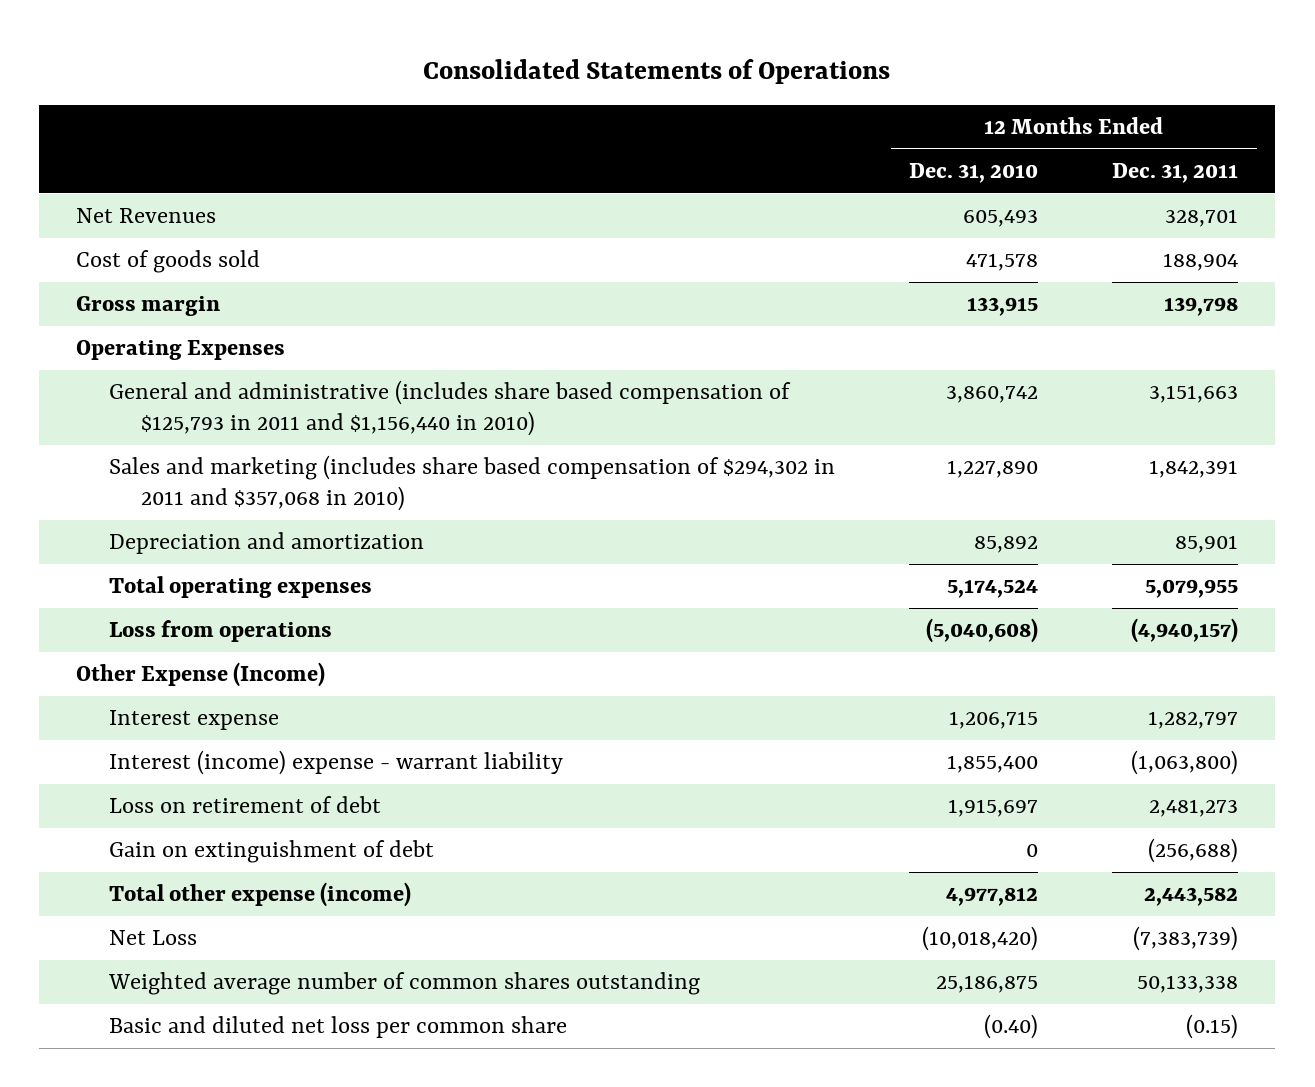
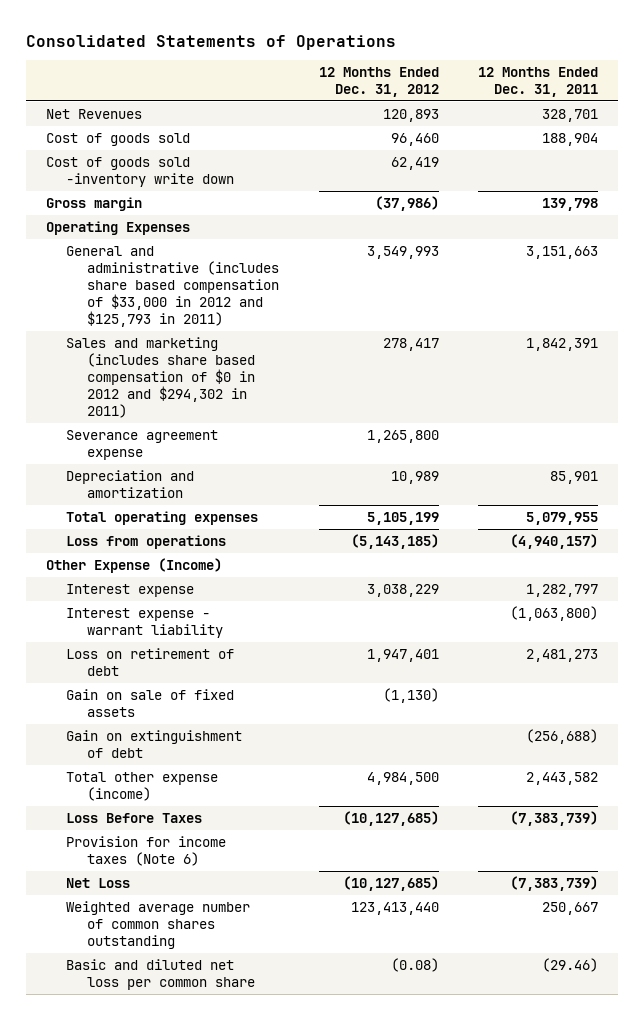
[909,163,1039,184] Dec. 31, 2010 -> none
none -> [318,66,439,97] 12 Months Ended Dec. 31, 2012
none -> [45,156,235,187] Cost of goods sold -inventory write down
[108,380,791,437] General and administrative (includes share based compensation of $125,793 in 2011 and $1,156,440 in 2010) -> [66,245,280,328] General and administrative (includes share based compensation of $33,000 in 2012 and $125,793 in 2011)
[108,455,835,512] Sales and marketing (includes share based compensation of $294,302 in 2011 and $357,068 in 2010) -> [66,336,256,419] Sales and marketing (includes share based compensation of $0 in 2012 and $294,302 in 2011)
none -> [66,429,219,460] Severance agreement expense
[108,750,563,776] Interest (income) expense - warrant liability -> [66,607,224,638] Interest expense - warrant liability
none -> [66,688,235,717] Gain on sale of fixed assets
none -> [66,812,203,823] Loss Before Taxes
none -> [66,835,227,866] Provision for income taxes (Note 6)
[1137,975,1239,994] 50,133,338 -> [542,901,599,915] 250,667
[1186,1014,1239,1040] (0.15) -> [542,957,599,972] (29.46)

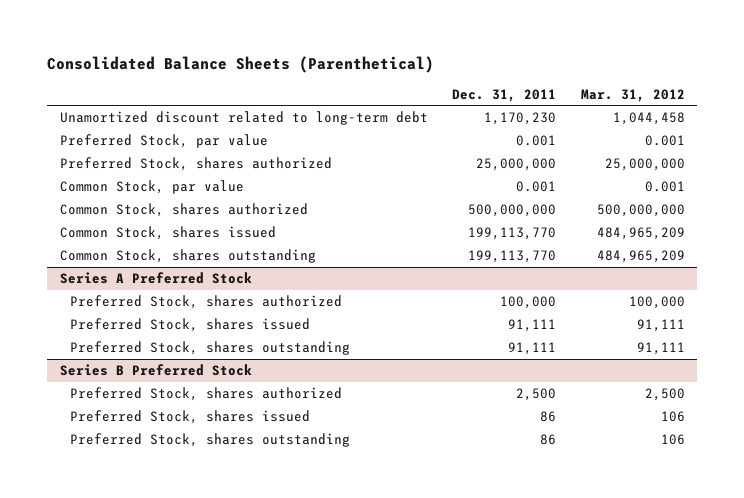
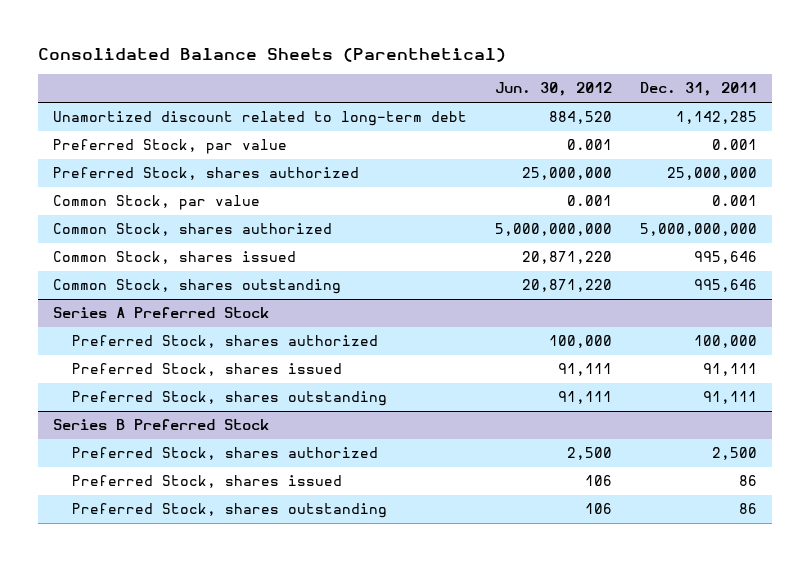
[580,88,685,102] Mar. 31, 2012 -> none
none -> [494,82,612,97] Jun. 30, 2012
[484,112,557,126] 1,170,230 -> [676,111,758,125] 1,142,285
[468,204,557,218] 500,000,000 -> [640,223,758,237] 5,000,000,000
[468,227,557,241] 199,113,770 -> [694,251,758,265] 995,646
[468,250,557,264] 199,113,770 -> [694,279,758,293] 995,646

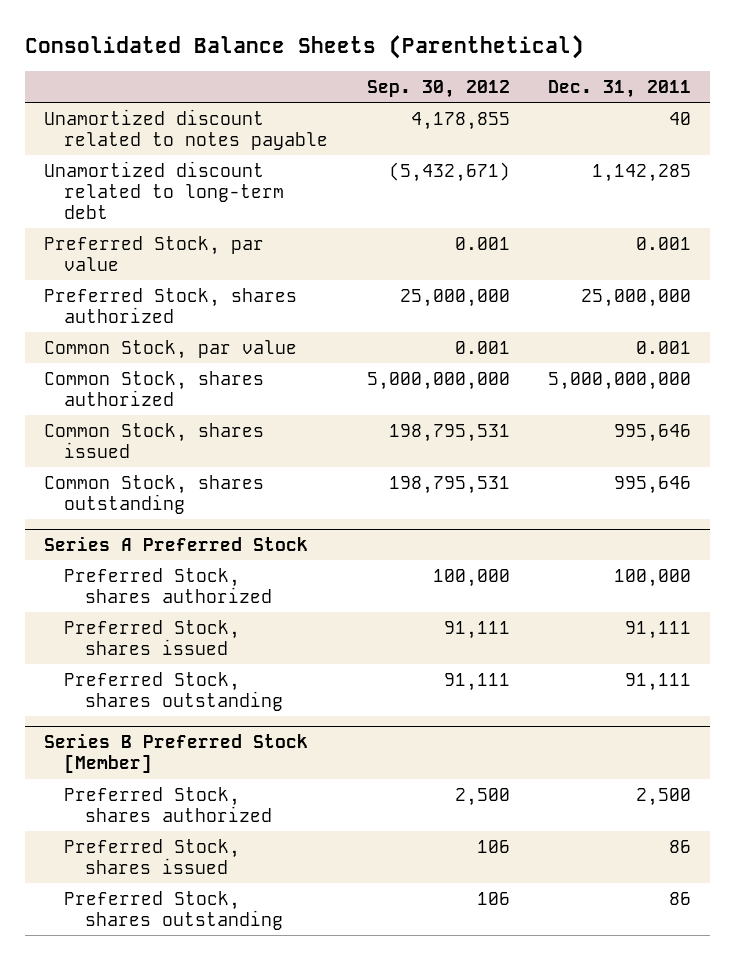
[494,82,612,97] Jun. 30, 2012 -> none
none -> [366,80,510,99] Sep. 30, 2012
none -> [44,108,329,150] Unamortized discount related to notes payable
[52,419,269,431] Series B Preferred Stock -> [44,733,309,774] Series B Preferred Stock [Member]

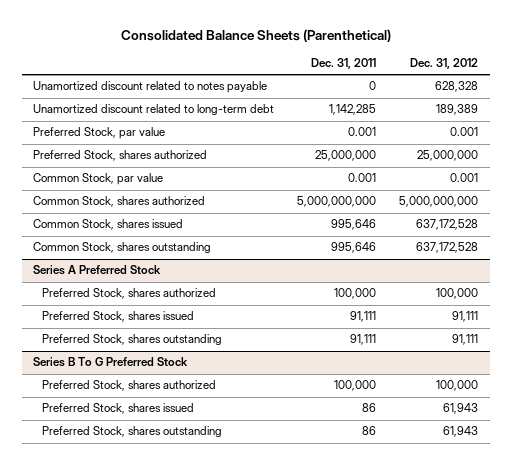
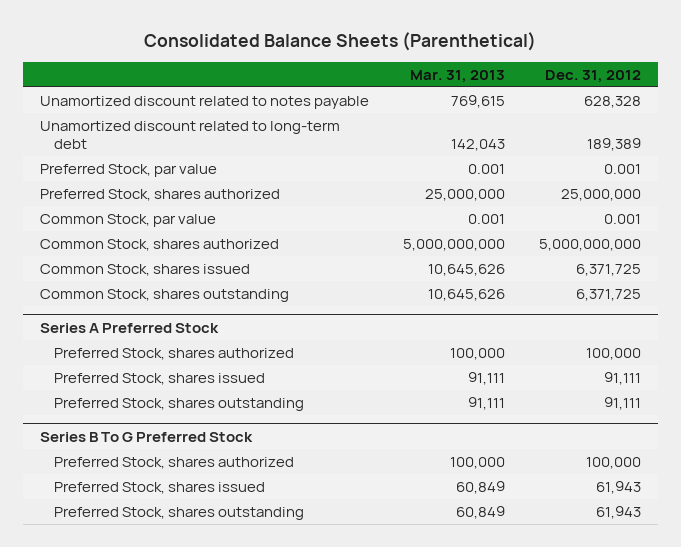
[311,57,377,69] Dec. 31, 2011 -> none
none -> [409,69,505,83] Mar. 31, 2013
[416,219,479,231] 637,172,528 -> [575,264,641,277] 6,371,725
[416,242,479,254] 637,172,528 -> [575,289,641,302] 6,371,725

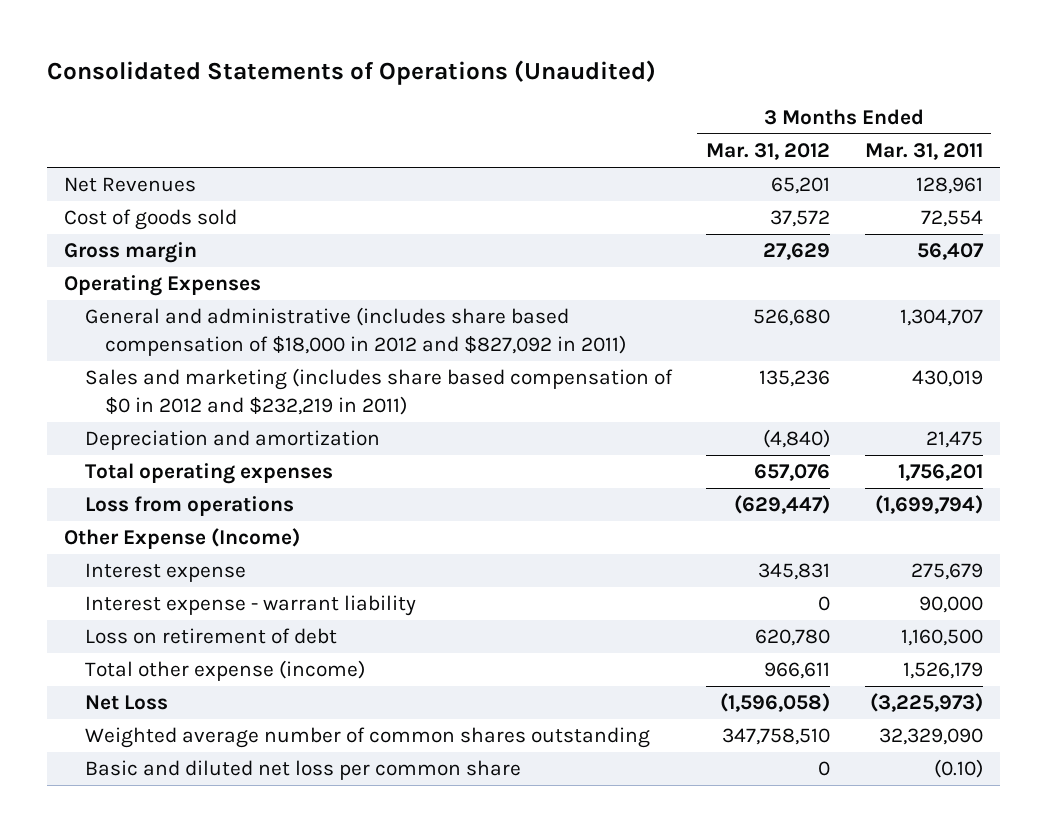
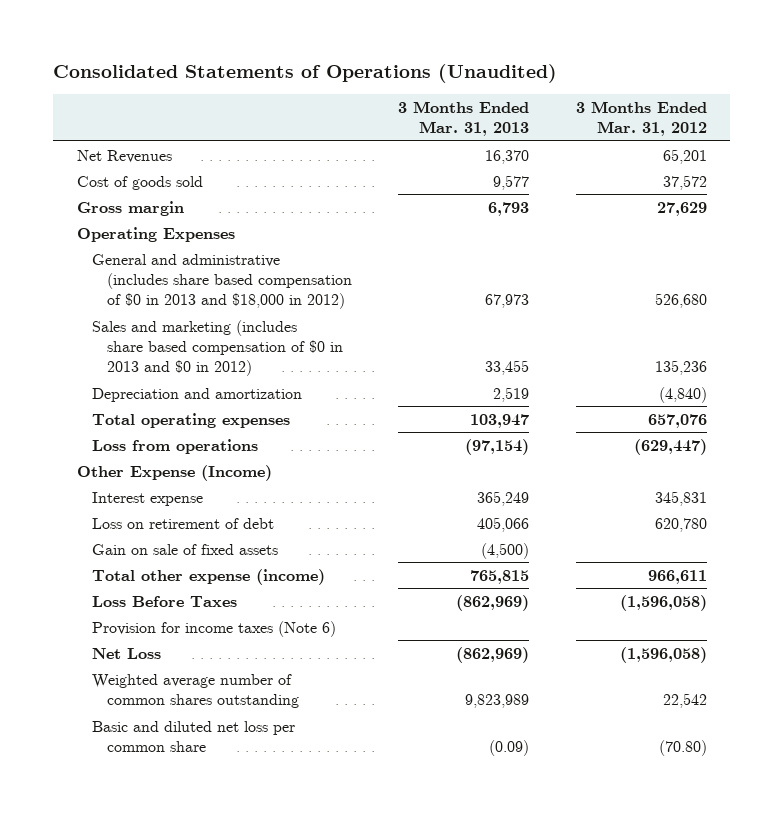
[864,143,983,161] Mar. 31, 2011 -> none
none -> [398,100,530,136] 3 Months Ended Mar. 31, 2013
[84,307,627,356] General and administrative (includes share based compensation of $18,000 in 2012 and $827,092 in 2011) -> [91,253,353,310] General and administrative (includes share based compensation of $0 in 2013 and $18,000 in 2012)
[84,368,673,415] Sales and marketing (includes share based compensation of $0 in 2012 and $232,219 in 2011) -> [91,319,344,377] Sales and marketing (includes share based compensation of $0 in 2013 and $0 in 2012)
[84,595,416,617] Interest expense - warrant liability -> none
none -> [91,543,278,555] Gain on sale of fixed assets
none -> [91,595,237,607] Loss Before Taxes
none -> [91,620,336,637] Provision for income taxes (Note 6)
[722,728,831,746] 347,758,510 -> [662,692,707,708] 22,542
[818,761,831,777] 0 -> [658,739,707,756] (70.80)

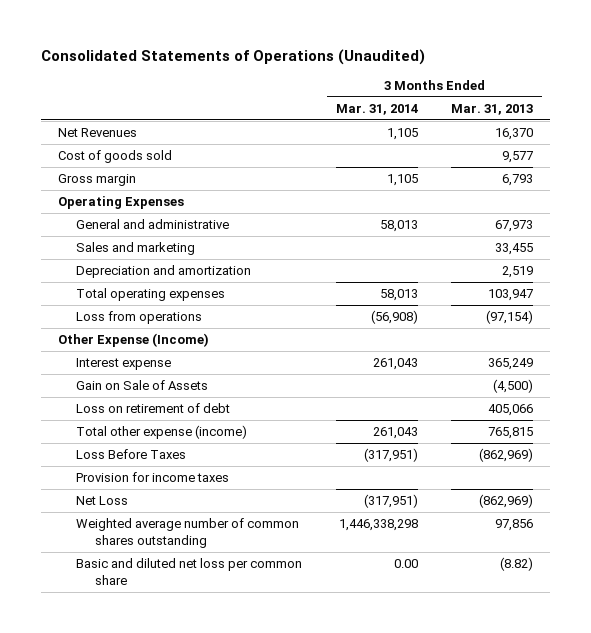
[575,100,707,136] 3 Months Ended Mar. 31, 2012 -> none
none -> [335,103,418,115] Mar. 31, 2014
[91,253,353,310] General and administrative (includes share based compensation of $0 in 2013 and $18,000 in 2012) -> [76,219,230,230] General and administrative
[91,319,344,377] Sales and marketing (includes share based compensation of $0 in 2013 and $0 in 2012) -> [76,242,196,256] Sales and marketing
none -> [76,380,209,391] Gain on Sale of Assets
[91,543,278,555] Gain on sale of fixed assets -> none
[91,620,336,637] Provision for income taxes (Note 6) -> [76,472,230,483] Provision for income taxes
[465,693,530,708] 9,823,989 -> [495,519,534,532] 97,856
[489,739,530,756] (0.09) -> [500,557,534,572] (8.82)

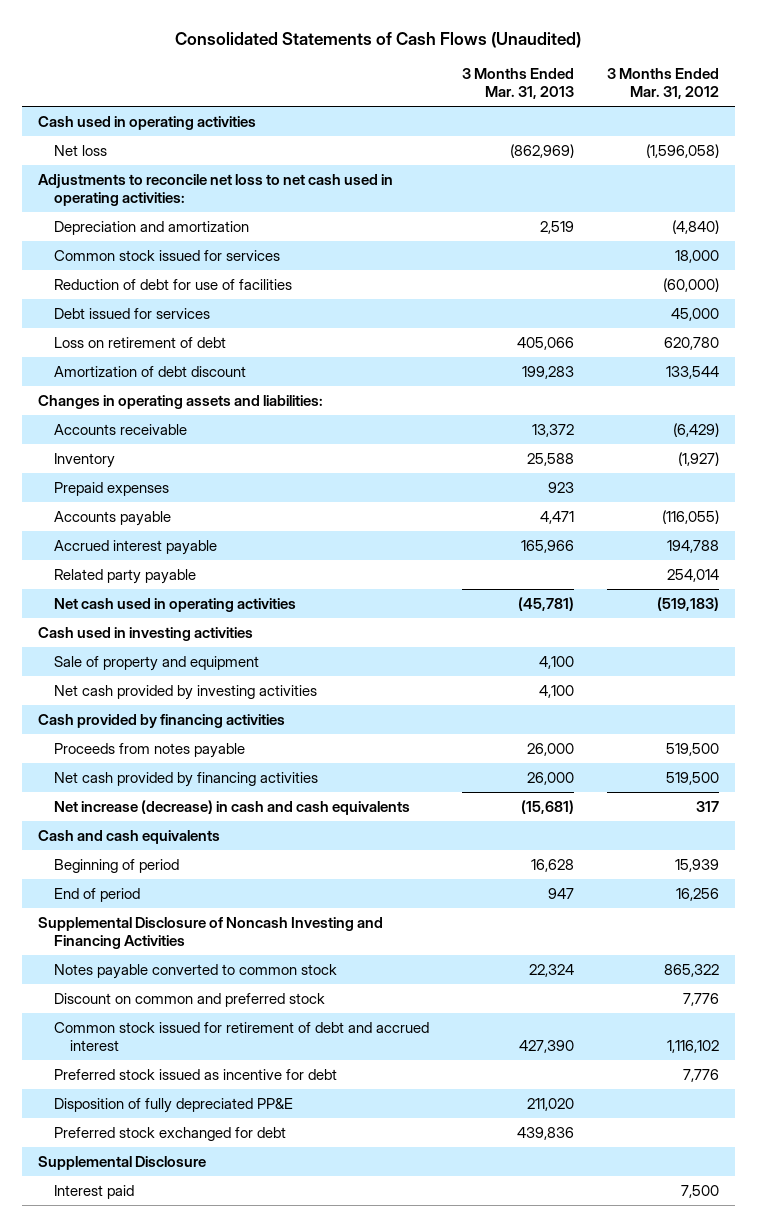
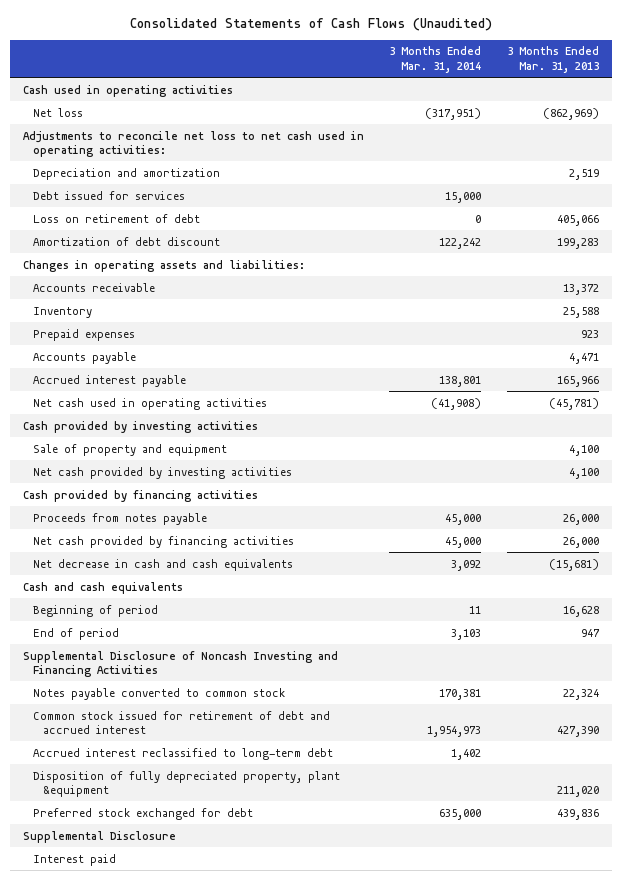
[606,68,719,100] 3 Months Ended Mar. 31, 2012 -> none
none -> [389,46,482,73] 3 Months Ended Mar. 31, 2014
[53,249,280,261] Common stock issued for services -> none
[53,278,292,290] Reduction of debt for use of facilities -> none
[53,568,196,584] Related party payable -> none
[37,626,253,641] Cash used in investing activities -> [22,420,258,433] Cash provided by investing activities
[53,799,410,815] Net increase (decrease) in cash and cash equivalents -> [32,558,293,571] Net decrease in cash and cash equivalents
[53,992,325,1007] Discount on common and preferred stock -> none
[53,1068,337,1080] Preferred stock issued as incentive for debt -> none
none -> [32,747,333,760] Accrued interest reclassified to long-term debt
[53,1097,293,1113] Disposition of fully depreciated PP&E -> [32,770,340,797] Disposition of fully depreciated property, plant &equipment

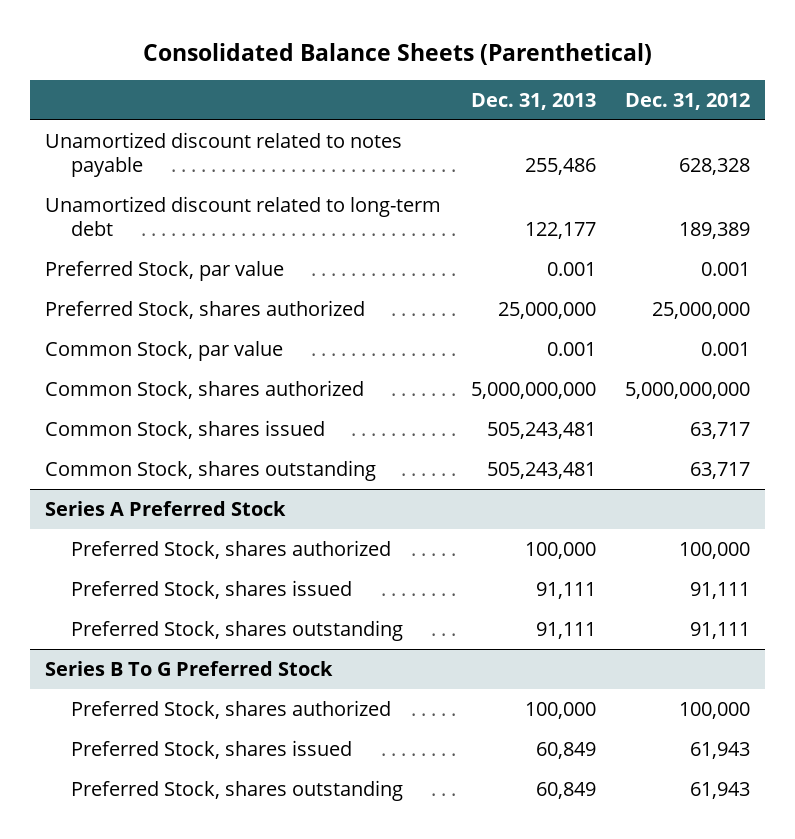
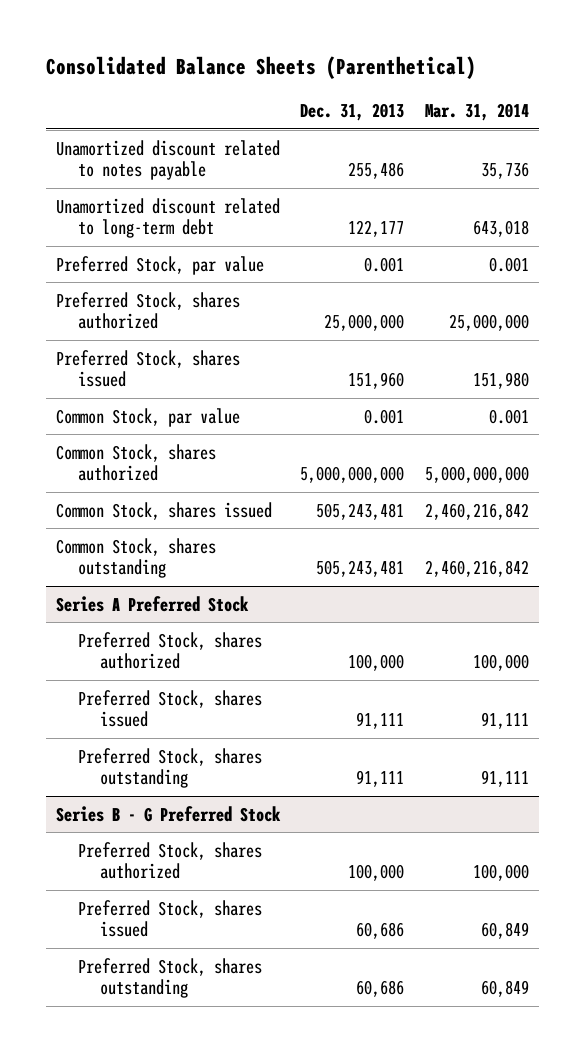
[625,92,751,110] Dec. 31, 2012 -> none
none -> [424,103,529,122] Mar. 31, 2014
none -> [55,349,240,388] Preferred Stock, shares issued
[44,660,333,676] Series B To G Preferred Stock -> [55,805,281,822] Series B - G Preferred Stock
[535,741,596,759] 60,849 -> [356,922,405,940] 60,686
[535,781,596,799] 60,849 -> [356,980,405,998] 60,686

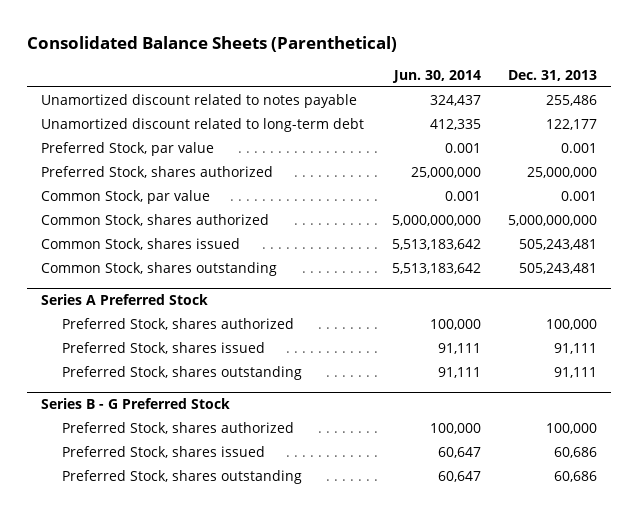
[424,103,529,122] Mar. 31, 2014 -> none
none -> [391,70,481,84] Jun. 30, 2014
[55,349,240,388] Preferred Stock, shares issued -> none

